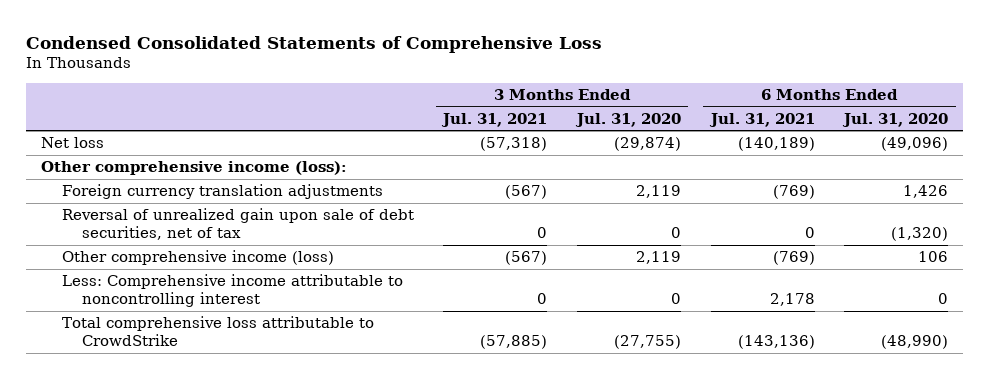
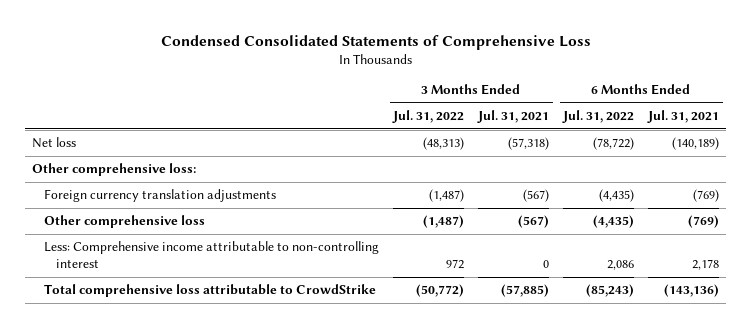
[574,112,681,127] Jul. 31, 2020 -> none
[842,112,949,127] Jul. 31, 2020 -> none
none -> [392,110,465,124] Jul. 31, 2022
none -> [562,110,635,124] Jul. 31, 2022
[41,161,348,176] Other comprehensive income (loss): -> [32,163,197,177] Other comprehensive loss:
[61,208,414,241] Reversal of unrealized gain upon sale of debt securities, net of tax -> none
[61,250,334,266] Other comprehensive income (loss) -> [43,215,205,229] Other comprehensive loss
[61,274,403,308] Less: Comprehensive income attributable to noncontrolling interest -> [43,241,379,268] Less: Comprehensive income attributable to non-controlling interest

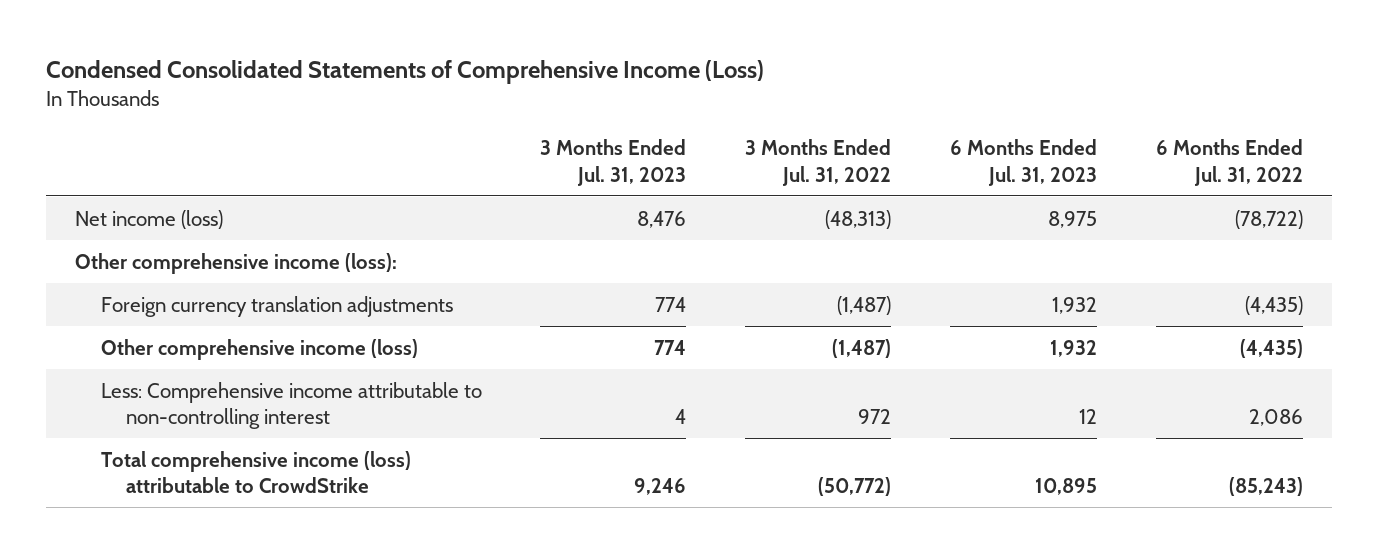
[160,34,591,50] Condensed Consolidated Statements of Comprehensive Loss -> [45,59,764,84] Condensed Consolidated Statements of Comprehensive Income (Loss)
[477,110,550,124] Jul. 31, 2021 -> none
[647,110,720,124] Jul. 31, 2021 -> none
none -> [540,139,687,186] 3 Months Ended Jul. 31, 2023
none -> [949,139,1097,186] 6 Months Ended Jul. 31, 2023
[32,137,77,149] Net loss -> [75,209,224,229] Net income (loss)
[32,163,197,177] Other comprehensive loss: -> [75,252,398,274] Other comprehensive income (loss):
[43,215,205,229] Other comprehensive loss -> [100,338,418,360] Other comprehensive income (loss)
[43,284,376,298] Total comprehensive loss attributable to CrowdStrike -> [100,450,411,493] Total comprehensive income (loss) attributable to CrowdStrike

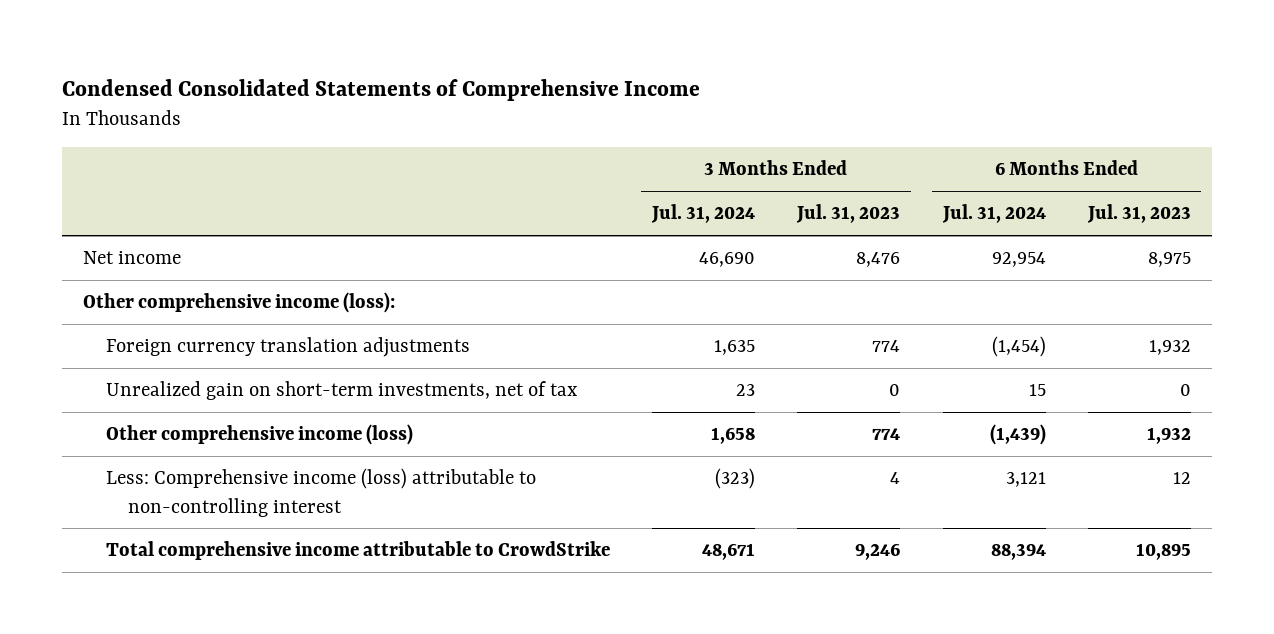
[45,59,764,84] Condensed Consolidated Statements of Comprehensive Income (Loss) -> [61,78,700,101] Condensed Consolidated Statements of Comprehensive Income
[745,139,892,186] 3 Months Ended Jul. 31, 2022 -> none
[1155,139,1303,186] 6 Months Ended Jul. 31, 2022 -> none
none -> [650,204,755,224] Jul. 31, 2024
none -> [941,204,1046,224] Jul. 31, 2024
[75,209,224,229] Net income (loss) -> [83,251,182,265] Net income
none -> [105,381,577,401] Unrealized gain on short-term investments, net of tax
[100,381,482,429] Less: Comprehensive income attributable to non-controlling interest -> [105,468,536,517] Less: Comprehensive income (loss) attributable to non-controlling interest
[100,450,411,493] Total comprehensive income (loss) attributable to CrowdStrike -> [105,541,610,561] Total comprehensive income attributable to CrowdStrike

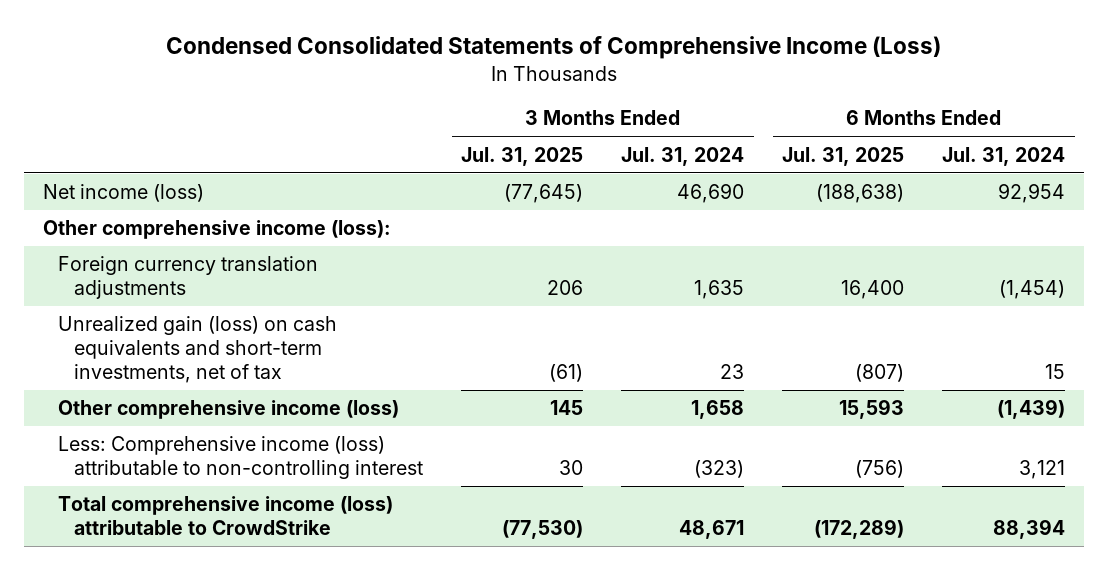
[61,78,700,101] Condensed Consolidated Statements of Comprehensive Income -> [165,36,941,60] Condensed Consolidated Statements of Comprehensive Income (Loss)
[796,204,901,224] Jul. 31, 2023 -> none
[1086,204,1191,224] Jul. 31, 2023 -> none
none -> [461,146,584,166] Jul. 31, 2025
none -> [782,146,905,166] Jul. 31, 2025
[83,251,182,265] Net income -> [42,184,204,203] Net income (loss)
[105,381,577,401] Unrealized gain on short-term investments, net of tax -> [58,316,338,384] Unrealized gain (loss) on cash equivalents and short-term investments, net of tax
[105,541,610,561] Total comprehensive income attributable to CrowdStrike -> [58,496,394,536] Total comprehensive income (loss) attributable to CrowdStrike

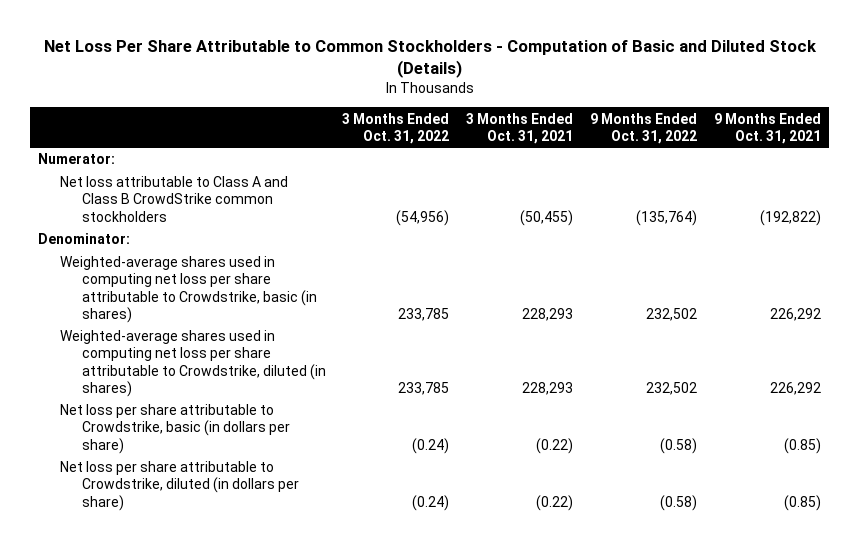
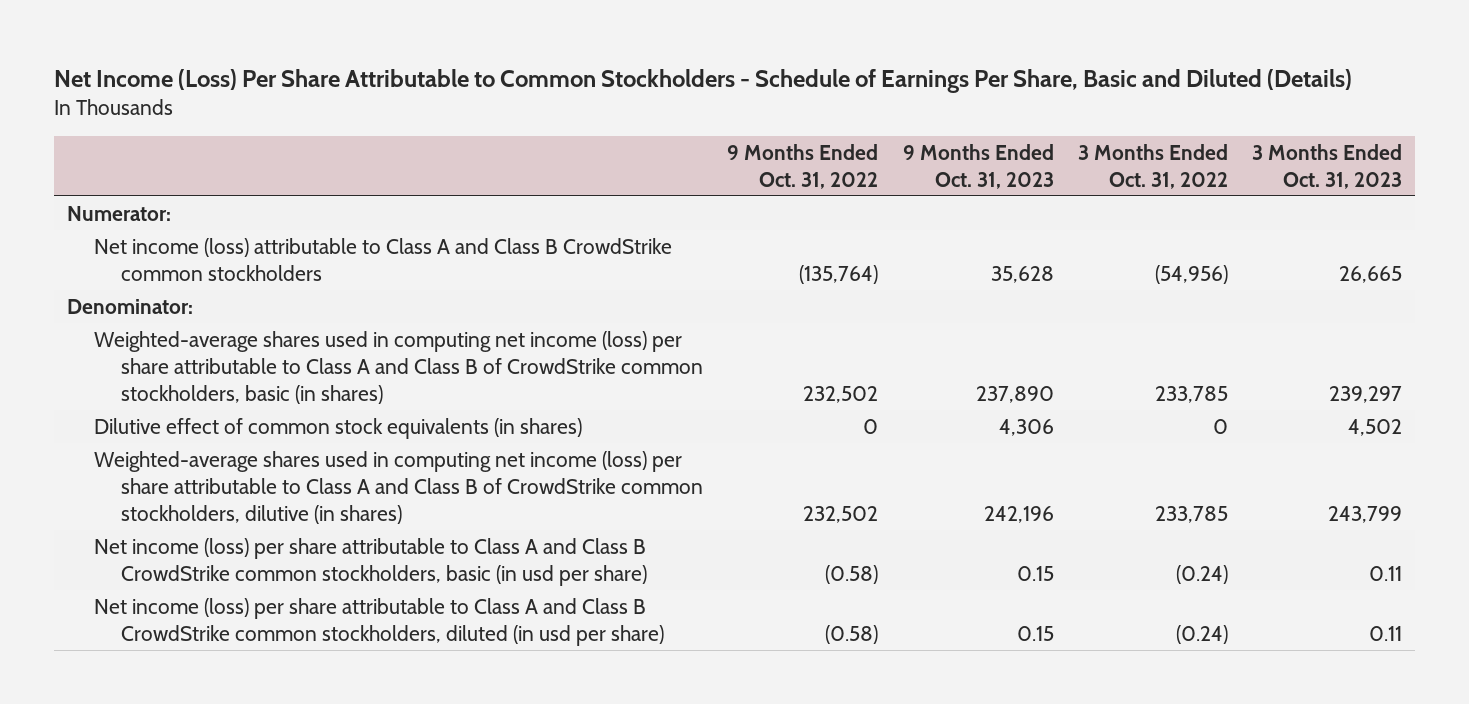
[43,39,817,78] Net Loss Per Share Attributable to Common Stockholders - Computation of Basic and Diluted Stock (Details) -> [54,68,1353,93] Net Income (Loss) Per Share Attributable to Common Stockholders - Schedule of Earnings Per Share, Basic and Diluted (Details)
[466,112,574,144] 3 Months Ended Oct. 31, 2021 -> none
[713,112,821,144] 9 Months Ended Oct. 31, 2021 -> none
none -> [902,143,1054,189] 9 Months Ended Oct. 31, 2023
none -> [1252,143,1403,189] 3 Months Ended Oct. 31, 2023
[59,176,288,222] Net loss attributable to Class A and Class B CrowdStrike common stockholders -> [93,237,672,281] Net income (loss) attributable to Class A and Class B CrowdStrike common stockholders
[59,256,317,323] Weighted-average shares used in computing net loss per share attributable to Crowdstrike, basic (in shares) -> [93,330,704,404] Weighted-average shares used in computing net income (loss) per share attributable to Class A and Class B of CrowdStrike common stockholders, basic (in shares)
none -> [93,417,582,439] Dilutive effect of common stock equivalents (in shares)
[59,330,326,397] Weighted-average shares used in computing net loss per share attributable to Crowdstrike, diluted (in shares) -> [93,450,704,524] Weighted-average shares used in computing net income (loss) per share attributable to Class A and Class B of CrowdStrike common stockholders, dilutive (in shares)
[59,404,290,454] Net loss per share attributable to Crowdstrike, basic (in dollars per share) -> [93,537,648,586] Net income (loss) per share attributable to Class A and Class B CrowdStrike common stockholders, basic (in usd per share)
[59,461,299,511] Net loss per share attributable to Crowdstrike, diluted (in dollars per share) -> [93,597,665,646] Net income (loss) per share attributable to Class A and Class B CrowdStrike common stockholders, diluted (in usd per share)

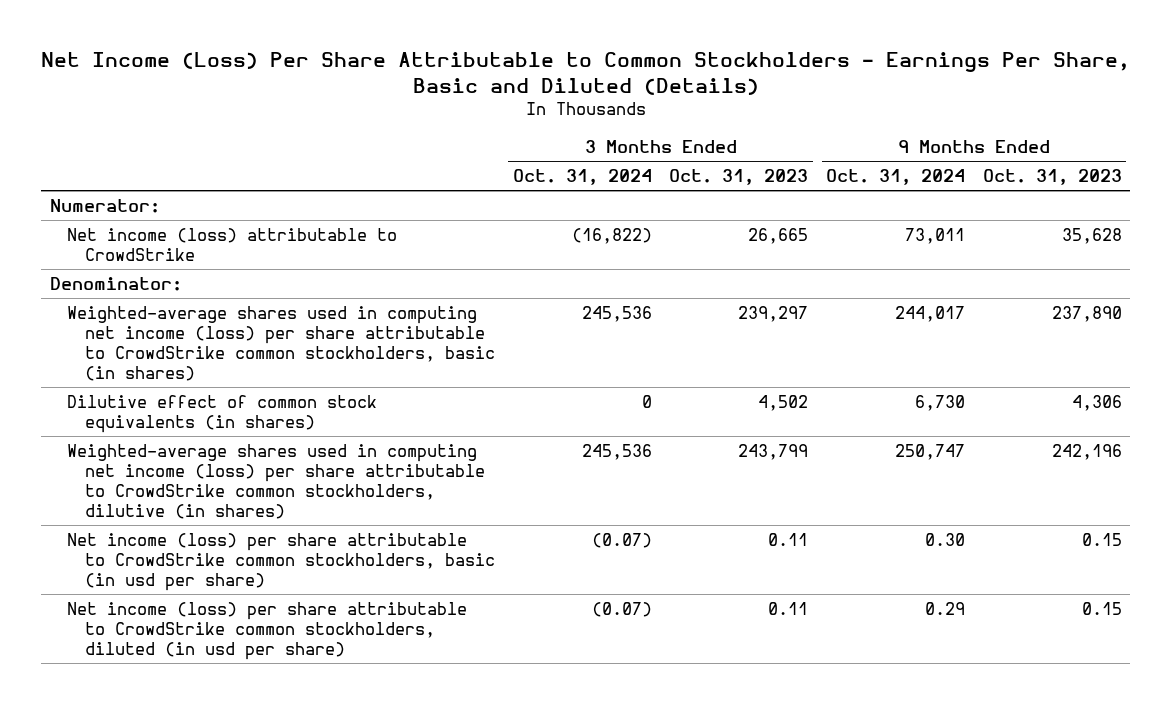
[54,68,1353,93] Net Income (Loss) Per Share Attributable to Common Stockholders - Schedule of Earnings Per Share, Basic and Diluted (Details) -> [40,51,1130,95] Net Income (Loss) Per Share Attributable to Common Stockholders - Earnings Per Share, Basic and Diluted (Details)
[727,143,879,189] 9 Months Ended Oct. 31, 2022 -> none
[1078,143,1229,189] 3 Months Ended Oct. 31, 2022 -> none
none -> [512,169,652,186] Oct. 31, 2024
none -> [825,169,965,186] Oct. 31, 2024
[93,237,672,281] Net income (loss) attributable to Class A and Class B CrowdStrike common stockholders -> [67,228,398,261] Net income (loss) attributable to CrowdStrike
[93,330,704,404] Weighted-average shares used in computing net income (loss) per share attributable to Class A and Class B of CrowdStrike common stockholders, basic (in shares) -> [67,306,496,381] Weighted-average shares used in computing net income (loss) per share attributable to CrowdStrike common stockholders, basic (in shares)
[93,450,704,524] Weighted-average shares used in computing net income (loss) per share attributable to Class A and Class B of CrowdStrike common stockholders, dilutive (in shares) -> [67,444,486,519] Weighted-average shares used in computing net income (loss) per share attributable to CrowdStrike common stockholders, dilutive (in shares)
[93,537,648,586] Net income (loss) per share attributable to Class A and Class B CrowdStrike common stockholders, basic (in usd per share) -> [67,533,496,591] Net income (loss) per share attributable to CrowdStrike common stockholders, basic (in usd per share)
[93,597,665,646] Net income (loss) per share attributable to Class A and Class B CrowdStrike common stockholders, diluted (in usd per share) -> [67,602,468,660] Net income (loss) per share attributable to CrowdStrike common stockholders, diluted (in usd per share)

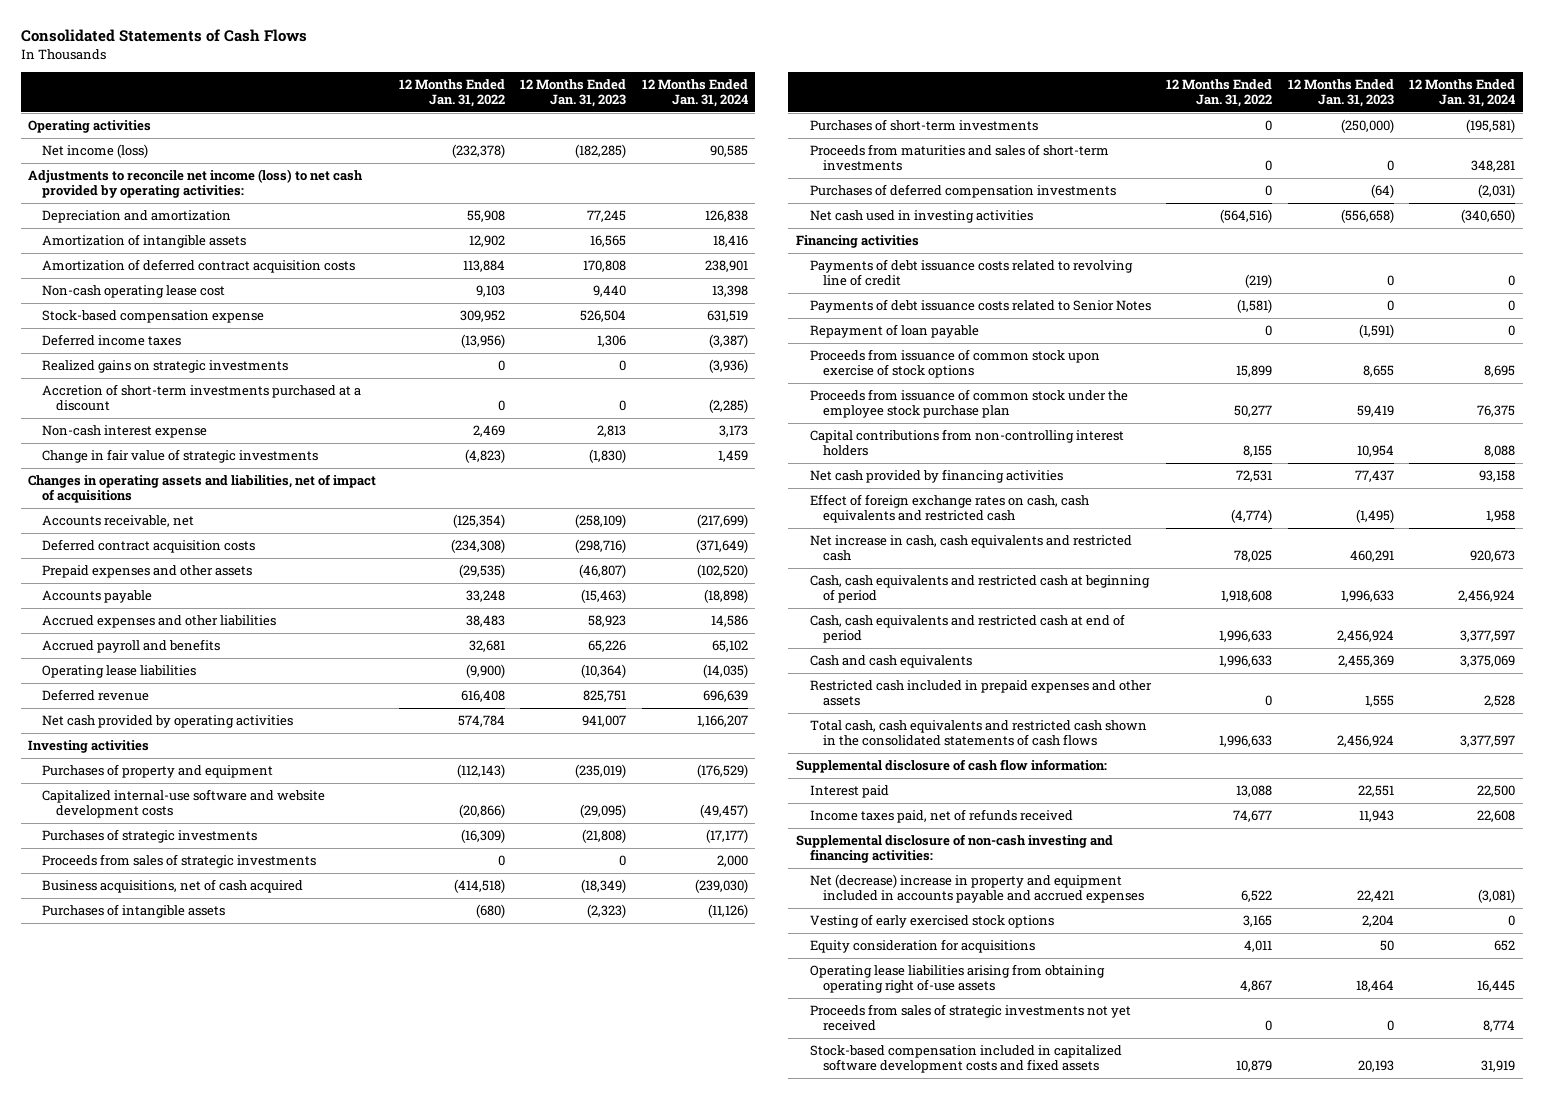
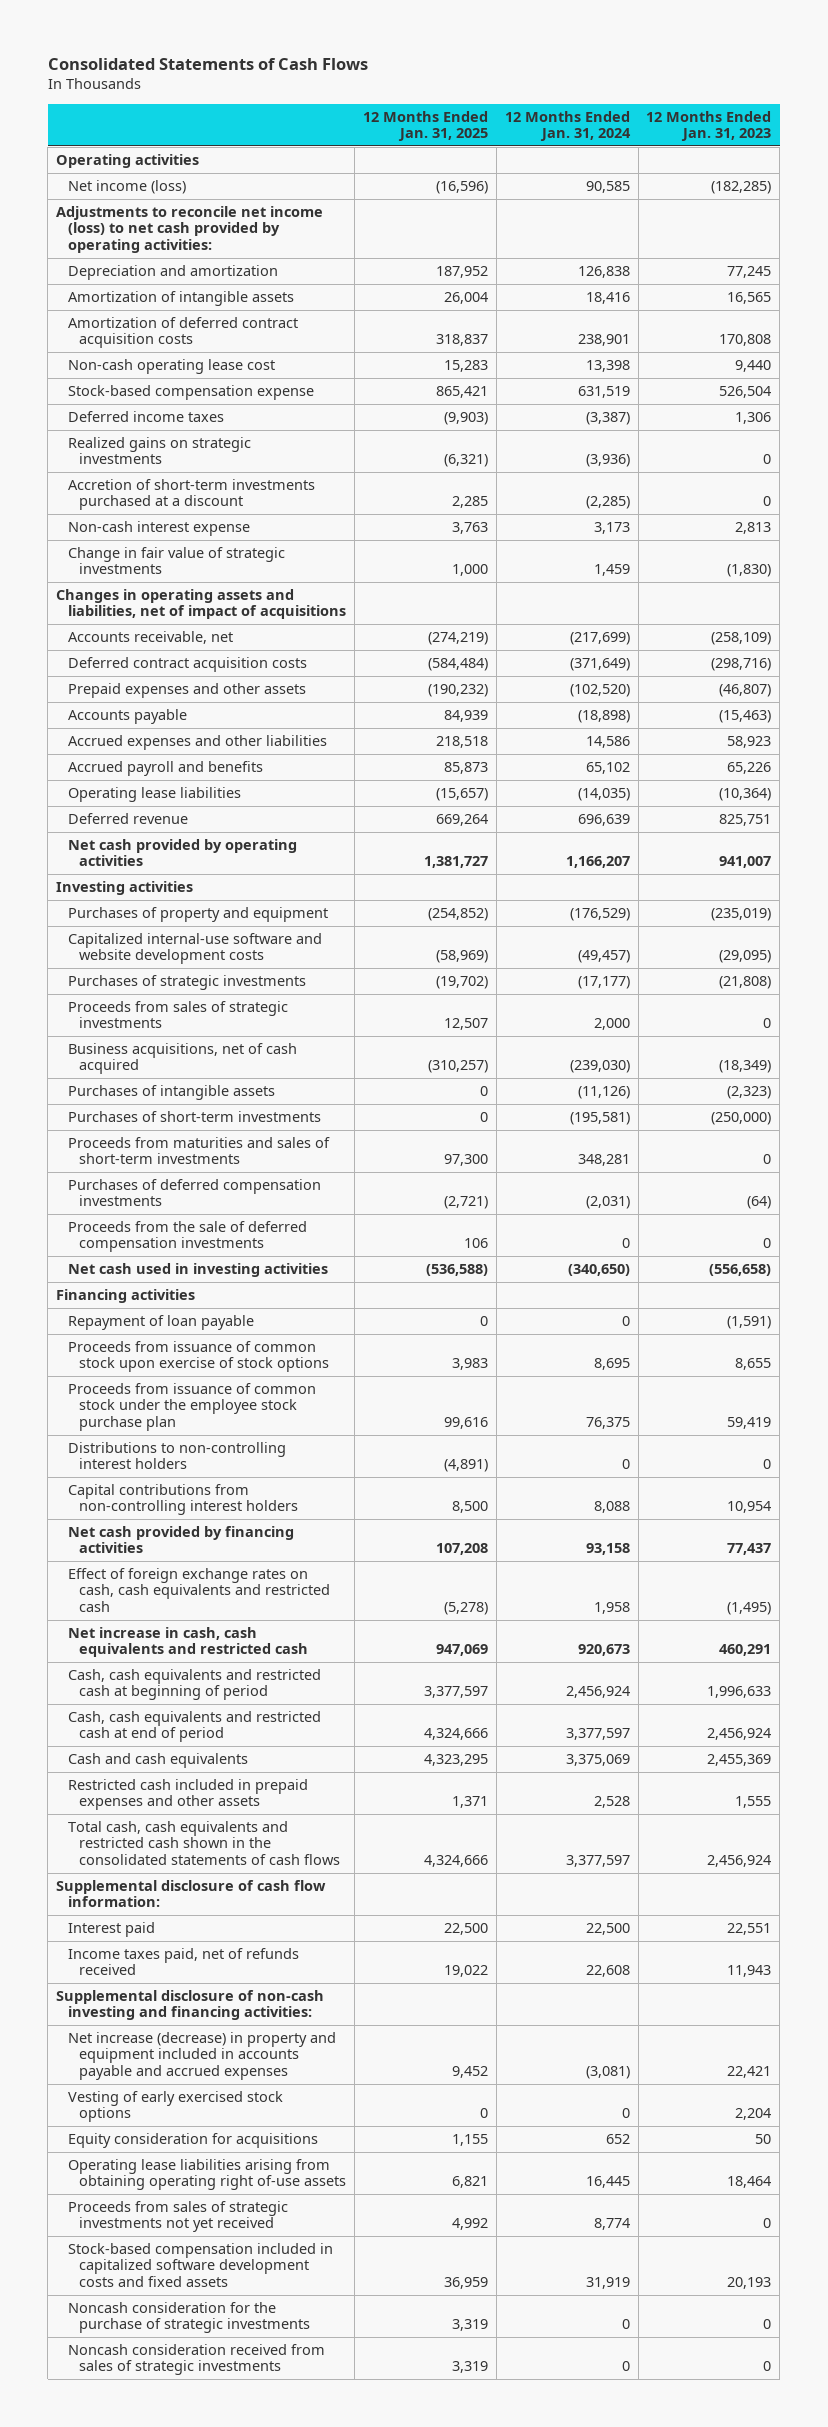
[398,78,505,107] 12 Months Ended Jan. 31, 2022 -> none
none -> [362,110,488,142] 12 Months Ended Jan. 31, 2025
none -> [67,1220,307,1253] Proceeds from the sale of deferred compensation investments
[809,259,1133,287] Payments of debt issuance costs related to revolving line of credit -> none
[809,299,1151,314] Payments of debt issuance costs related to Senior Notes -> none
none -> [67,1441,286,1470] Distributions to non-controlling interest holders
[809,874,1145,904] Net (decrease) increase in property and equipment included in accounts payable and accrued expenses -> [67,2031,336,2080] Net increase (decrease) in property and equipment included in accounts payable and accrued expenses
none -> [67,2301,311,2334] Noncash consideration for the purchase of strategic investments
none -> [67,2343,325,2376] Noncash consideration received from sales of strategic investments

